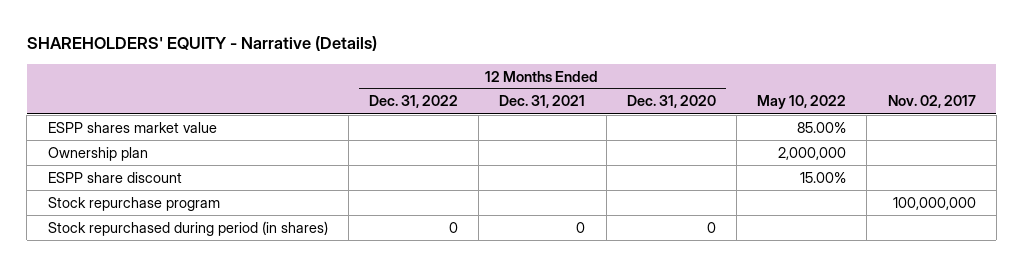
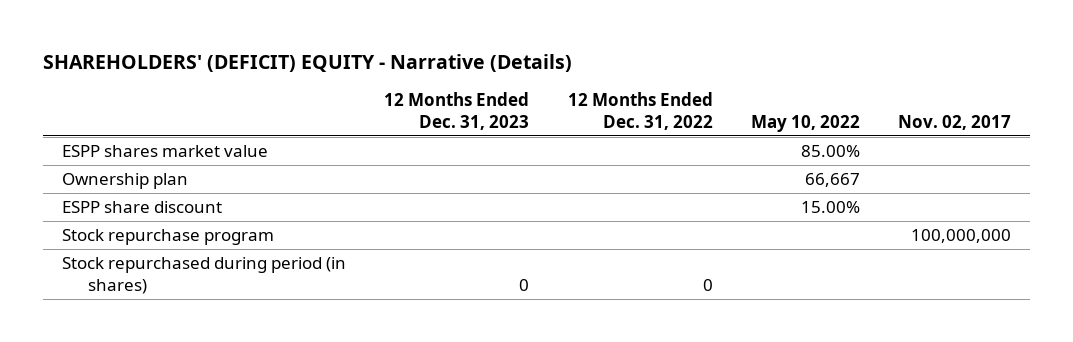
[26,36,377,52] SHAREHOLDERS' EQUITY - Narrative (Details) -> [42,54,572,73] SHAREHOLDERS' (DEFICIT) EQUITY - Narrative (Details)
[499,95,586,109] Dec. 31, 2021 -> none
[626,95,716,109] Dec. 31, 2020 -> none
none -> [384,92,530,130] 12 Months Ended Dec. 31, 2023
[778,146,847,160] 2,000,000 -> [804,173,860,188] 66,667

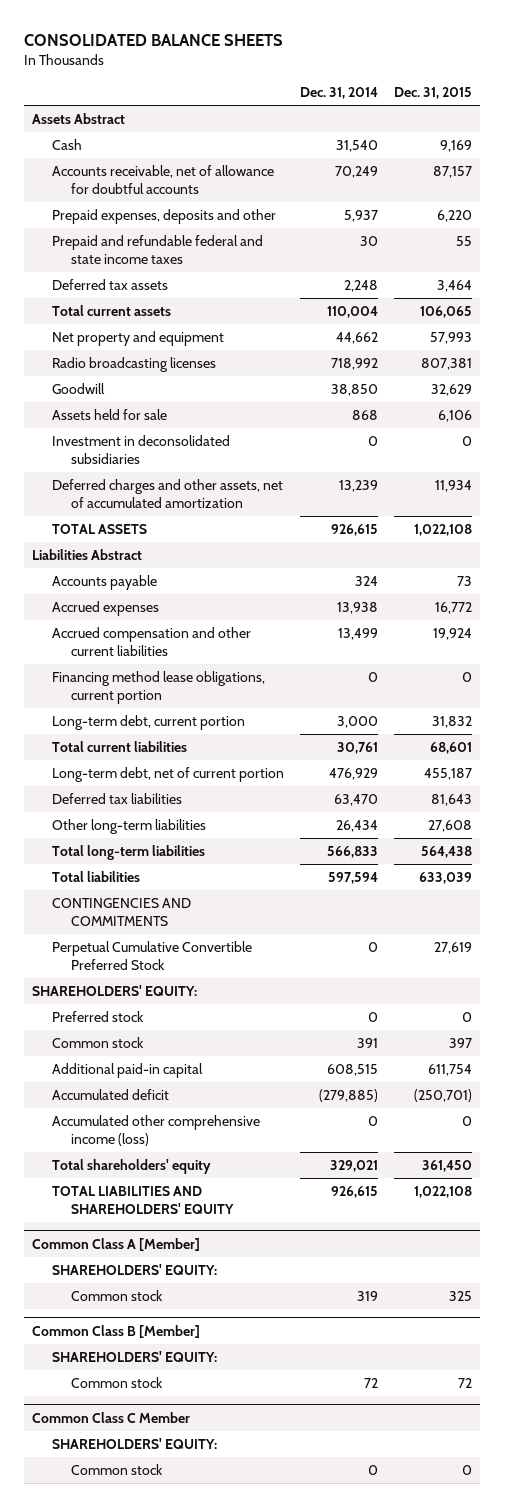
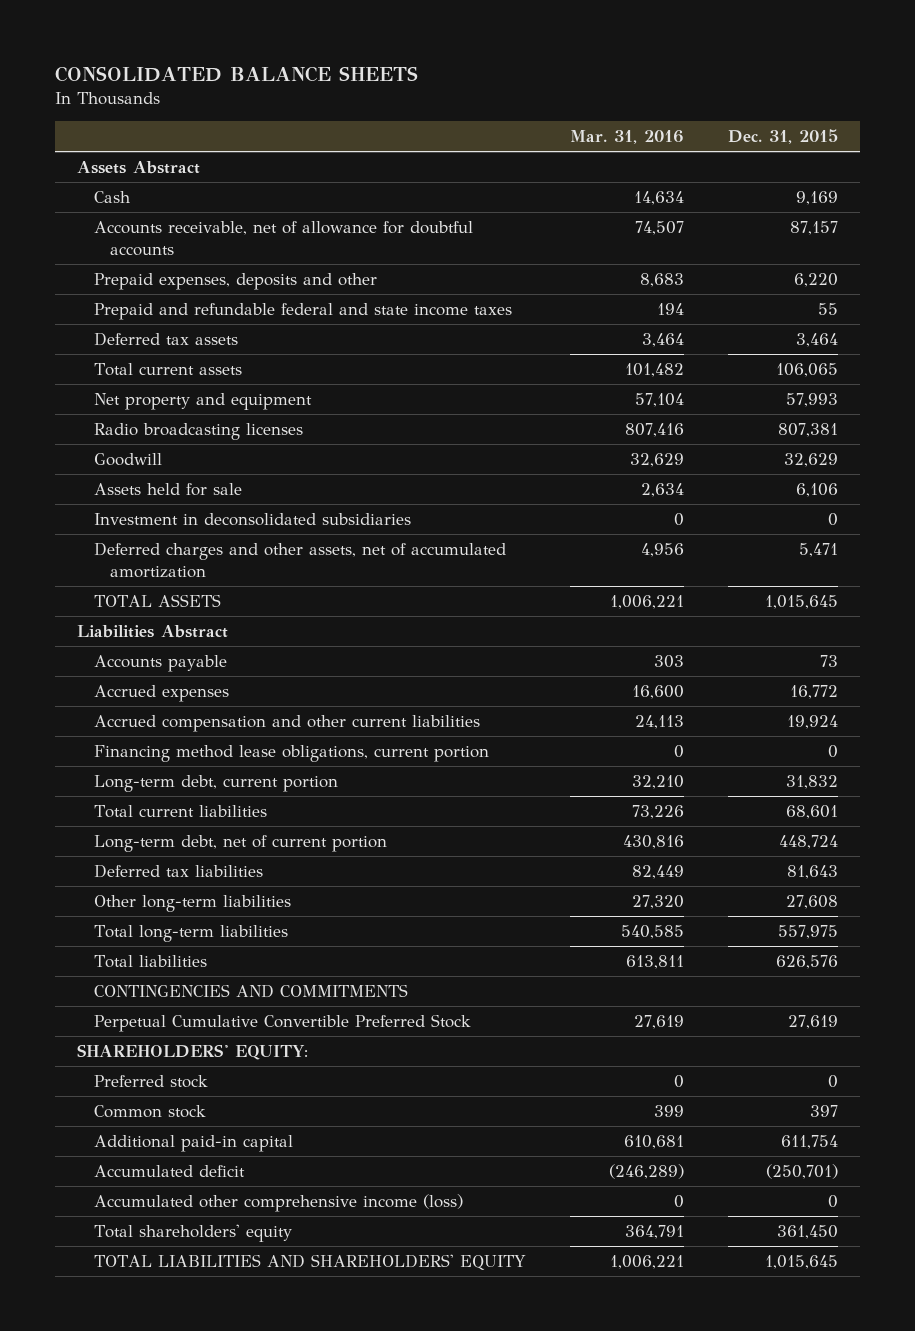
[299,87,378,100] Dec. 31, 2014 -> none
none -> [569,130,684,145] Mar. 31, 2016
[435,479,473,492] 11,934 -> [799,543,839,558] 5,471
[414,523,473,536] 1,022,108 -> [765,595,839,610] 1,015,645
[424,767,473,780] 455,187 -> [779,835,839,850] 448,724
[421,845,473,858] 564,438 -> [778,925,839,940] 557,975
[419,871,473,884] 633,039 -> [776,955,839,970] 626,576
[32,1237,201,1251] Common Class A [Member] -> none
[51,1263,217,1275] SHAREHOLDERS' EQUITY: -> none
[71,1289,164,1301] Common stock -> none
[32,1324,201,1338] Common Class B [Member] -> none
[51,1350,217,1362] SHAREHOLDERS' EQUITY: -> none
[71,1376,164,1388] Common stock -> none
[32,1411,191,1423] Common Class C Member -> none
[51,1437,217,1449] SHAREHOLDERS' EQUITY: -> none
[71,1463,164,1475] Common stock -> none
[414,1185,473,1198] 1,022,108 -> [765,1255,839,1270] 1,015,645

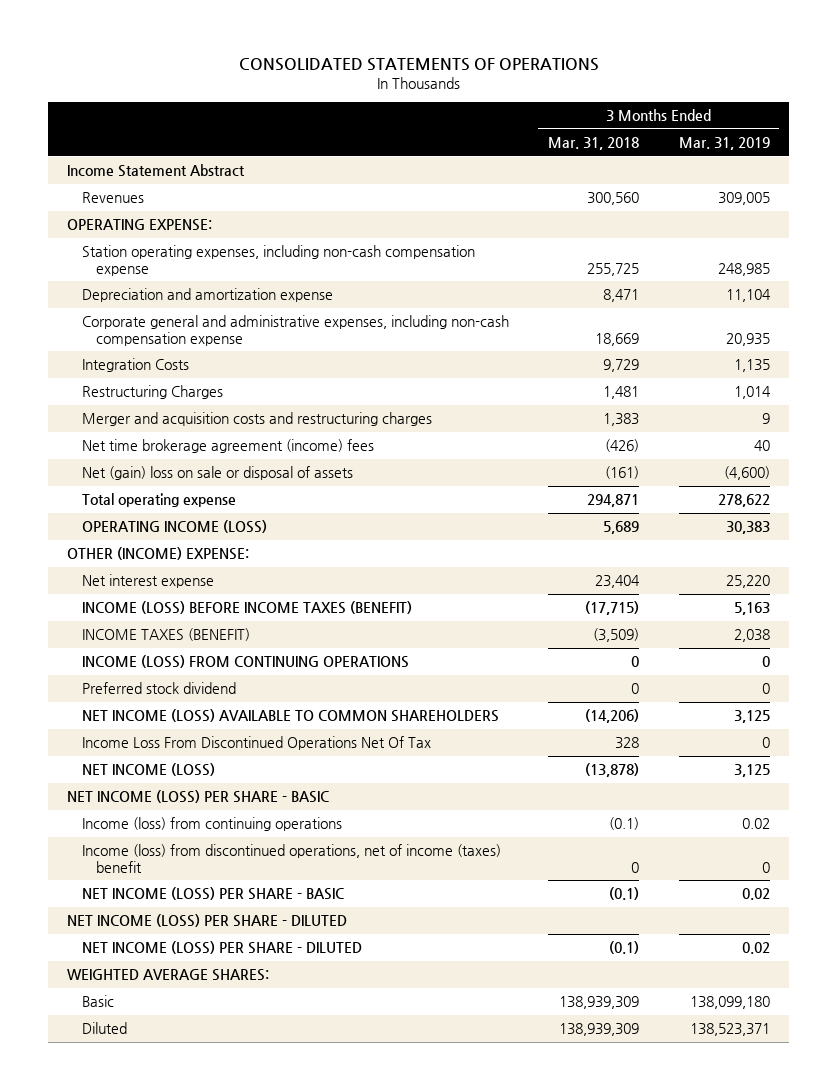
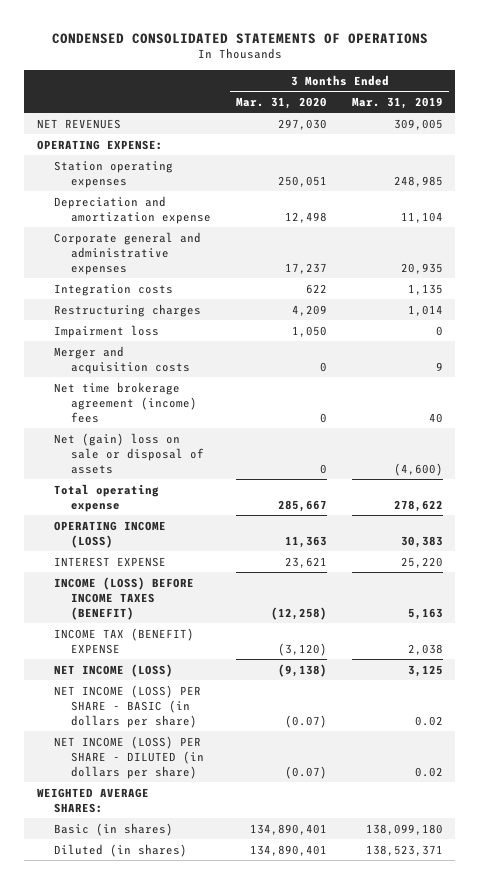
[238,58,599,72] CONSOLIDATED STATEMENTS OF OPERATIONS -> [51,32,428,44] CONDENSED CONSOLIDATED STATEMENTS OF OPERATIONS
[548,137,640,151] Mar. 31, 2018 -> none
none -> [236,96,328,109] Mar. 31, 2020
[67,164,246,178] Income Statement Abstract -> none
[81,192,144,204] Revenues -> [36,118,121,129] NET REVENUES
[81,245,475,276] Station operating expenses, including non-cash compensation expense -> [54,160,174,188] Station operating expenses
[81,315,509,346] Corporate general and administrative expenses, including non-cash compensation expense -> [54,231,202,275] Corporate general and administrative expenses
[81,358,189,373] Integration Costs -> [54,283,174,296] Integration costs
[81,385,223,400] Restructuring Charges -> [54,303,202,317] Restructuring charges
none -> [54,324,160,338] Impairment loss
[81,412,432,427] Merger and acquisition costs and restructuring charges -> [54,345,191,374] Merger and acquisition costs
[67,547,250,561] OTHER (INCOME) EXPENSE: -> none
[81,574,214,589] Net interest expense -> [54,556,167,567] INTEREST EXPENSE
[81,655,409,669] INCOME (LOSS) FROM CONTINUING OPERATIONS -> none
[81,682,236,695] Preferred stock dividend -> none
[81,709,499,723] NET INCOME (LOSS) AVAILABLE TO COMMON SHAREHOLDERS -> none
[81,736,431,751] Income Loss From Discontinued Operations Net Of Tax -> none
[81,628,250,642] INCOME TAXES (BENEFIT) -> [54,627,195,654] INCOME TAX (BENEFIT) EXPENSE
[67,790,330,804] NET INCOME (LOSS) PER SHARE - BASIC -> none
[81,817,342,832] Income (loss) from continuing operations -> none
[81,844,501,873] Income (loss) from discontinued operations, net of income (taxes) benefit -> none
[67,914,348,928] NET INCOME (LOSS) PER SHARE - DILUTED -> none
[81,887,344,901] NET INCOME (LOSS) PER SHARE - BASIC -> [54,684,202,728] NET INCOME (LOSS) PER SHARE - BASIC (in dollars per share)
[81,941,362,955] NET INCOME (LOSS) PER SHARE - DILUTED -> [54,735,205,779] NET INCOME (LOSS) PER SHARE - DILUTED (in dollars per share)
[81,995,114,1008] Basic -> [54,822,174,836] Basic (in shares)
[81,1022,127,1035] Diluted -> [54,843,188,857] Diluted (in shares)

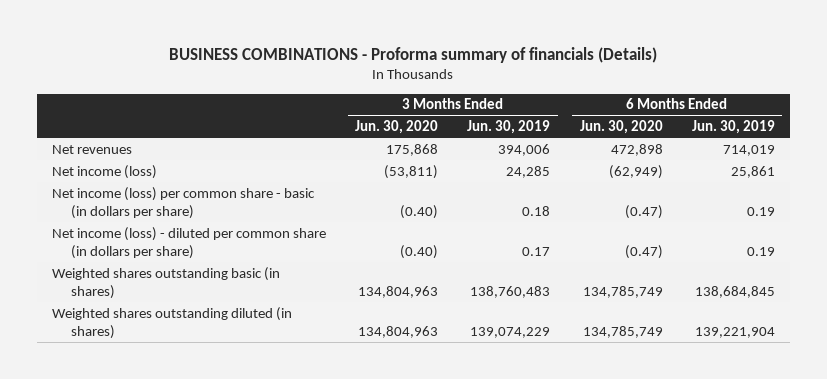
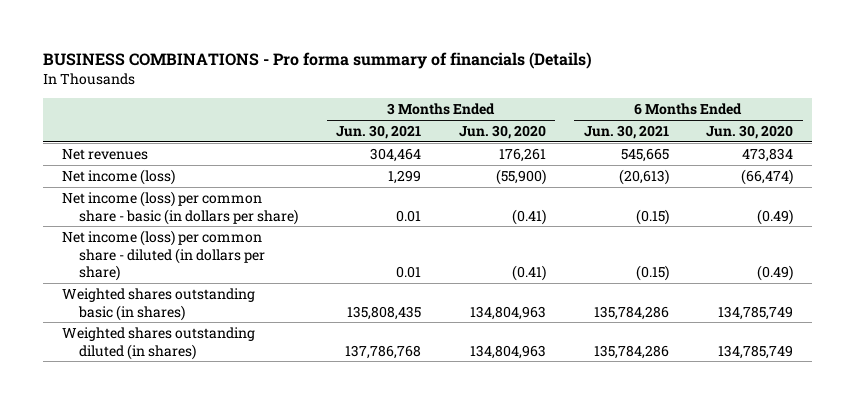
[169,46,658,63] BUSINESS COMBINATIONS - Proforma summary of financials (Details) -> [43,52,593,70] BUSINESS COMBINATIONS - Pro forma summary of financials (Details)
[467,120,551,135] Jun. 30, 2019 -> none
[691,120,775,135] Jun. 30, 2019 -> none
none -> [335,125,421,140] Jun. 30, 2021
none -> [583,125,669,140] Jun. 30, 2021
[386,143,439,156] 175,868 -> [498,148,546,163] 176,261
[610,143,663,156] 472,898 -> [742,148,794,163] 473,834
[384,164,439,179] (53,811) -> [495,169,546,186] (55,900)
[608,164,663,179] (62,949) -> [741,169,794,186] (66,474)
[400,204,439,219] (0.40) -> [511,208,546,225] (0.41)
[624,204,663,219] (0.47) -> [757,208,794,225] (0.49)
[51,226,326,259] Net income (loss) - diluted per common share (in dollars per share) -> [62,230,266,282] Net income (loss) per common share - diluted (in dollars per share)
[400,244,439,259] (0.40) -> [511,265,546,282] (0.41)
[624,244,663,259] (0.47) -> [757,265,794,282] (0.49)

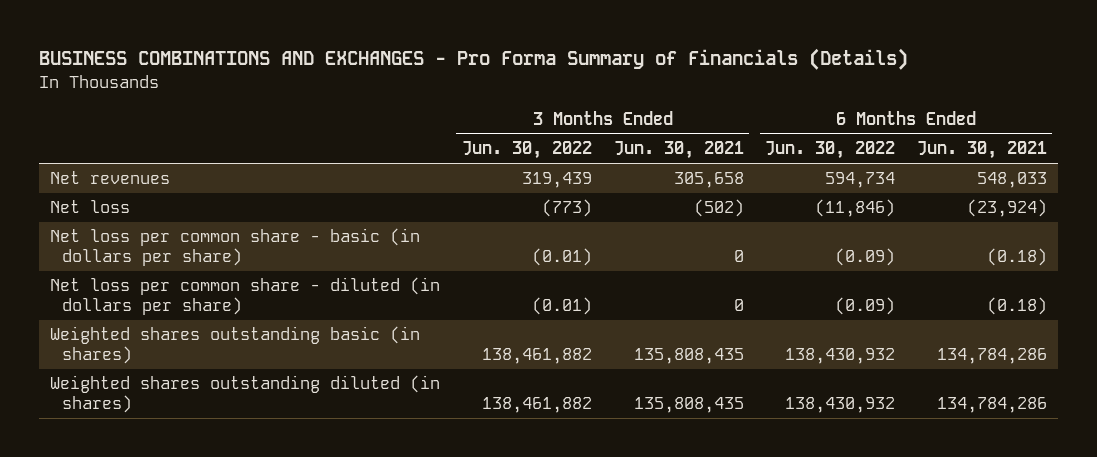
[43,52,593,70] BUSINESS COMBINATIONS - Pro forma summary of financials (Details) -> [39,48,909,71] BUSINESS COMBINATIONS AND EXCHANGES - Pro Forma Summary of Financials (Details)
[458,125,546,140] Jun. 30, 2020 -> none
[706,125,794,140] Jun. 30, 2020 -> none
none -> [461,141,592,160] Jun. 30, 2022
none -> [765,141,896,160] Jun. 30, 2022
[369,148,421,163] 304,464 -> [673,172,744,189] 305,658
[620,148,669,163] 545,665 -> [976,172,1047,189] 548,033
[62,169,176,186] Net income (loss) -> [50,200,131,214] Net loss
[387,170,421,185] 1,299 -> [693,199,744,218] (502)
[618,169,669,186] (20,613) -> [966,199,1047,218] (23,924)
[62,191,299,225] Net income (loss) per common share - basic (in dollars per share) -> [50,228,421,267] Net loss per common share - basic (in dollars per share)
[395,209,421,222] 0.01 -> [733,250,744,263] 0
[635,208,669,225] (0.15) -> [986,248,1047,267] (0.18)
[62,230,266,282] Net income (loss) per common share - diluted (in dollars per share) -> [50,277,441,316] Net loss per common share - diluted (in dollars per share)
[395,266,421,279] 0.01 -> [733,299,744,312] 0
[635,265,669,282] (0.15) -> [986,297,1047,316] (0.18)
[593,305,669,320] 135,784,286 -> [936,348,1047,365] 134,784,286
[344,344,421,359] 137,786,768 -> [633,397,744,414] 135,808,435
[593,344,669,359] 135,784,286 -> [936,397,1047,414] 134,784,286

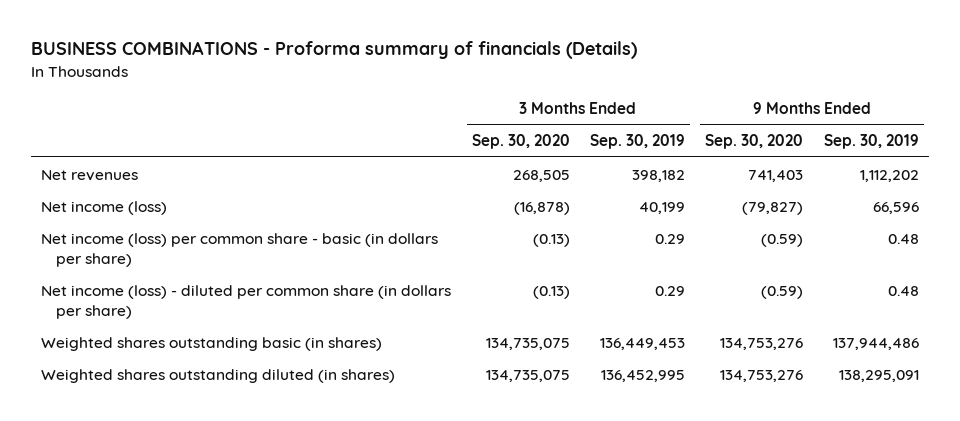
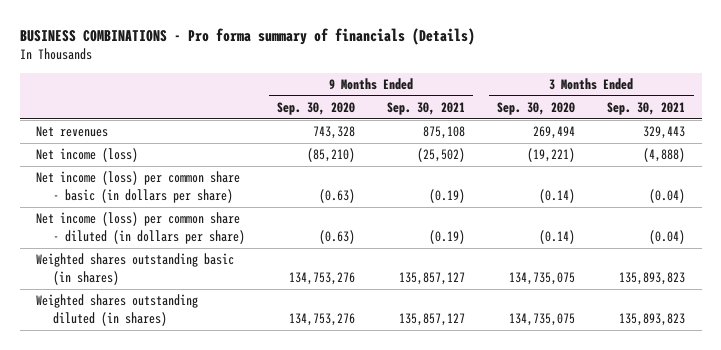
[31,41,638,60] BUSINESS COMBINATIONS - Proforma summary of financials (Details) -> [19,27,475,45] BUSINESS COMBINATIONS - Pro forma summary of financials (Details)
[590,134,686,150] Sep. 30, 2019 -> none
[823,134,919,150] Sep. 30, 2019 -> none
none -> [387,102,466,116] Sep. 30, 2021
none -> [607,102,686,116] Sep. 30, 2021
[512,169,570,182] 268,505 -> [533,126,576,140] 269,494
[748,169,804,182] 741,403 -> [312,126,355,140] 743,328
[513,201,570,215] (16,878) -> [527,148,576,163] (19,221)
[742,201,804,215] (79,827) -> [306,148,355,163] (85,210)
[532,233,570,247] (0.13) -> [539,188,576,203] (0.14)
[761,233,804,247] (0.59) -> [318,188,355,203] (0.63)
[41,284,452,319] Net income (loss) - diluted per common share (in dollars per share) -> [35,212,245,244] Net income (loss) per common share - diluted (in dollars per share)
[532,285,570,299] (0.13) -> [539,229,576,244] (0.14)
[761,285,804,299] (0.59) -> [318,229,355,244] (0.63)

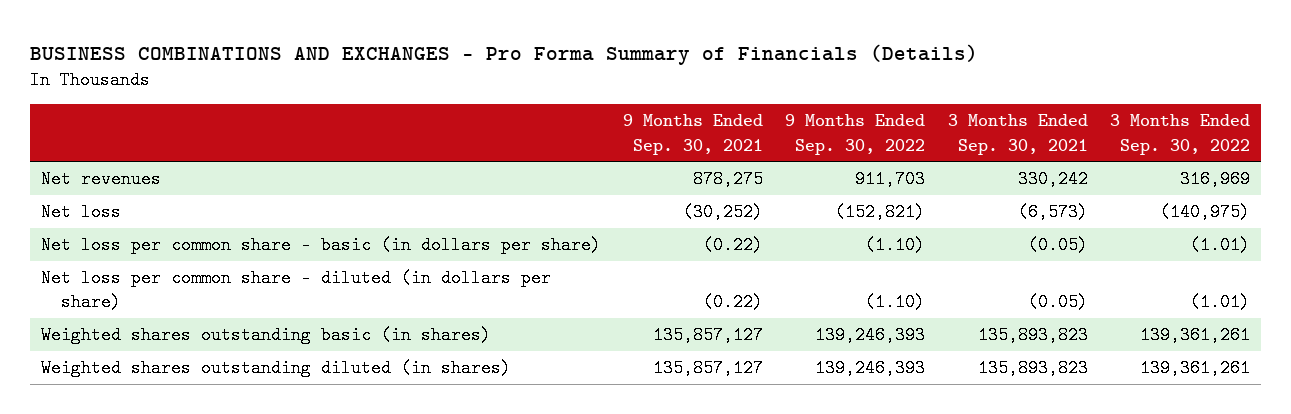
[19,27,475,45] BUSINESS COMBINATIONS - Pro forma summary of financials (Details) -> [30,43,979,65] BUSINESS COMBINATIONS AND EXCHANGES - Pro Forma Summary of Financials (Details)
[276,102,355,116] Sep. 30, 2020 -> none
[497,102,576,116] Sep. 30, 2020 -> none
none -> [785,114,926,155] 9 Months Ended Sep. 30, 2022
none -> [1109,114,1250,155] 3 Months Ended Sep. 30, 2022
[423,126,466,140] 875,108 -> [693,170,764,189] 878,275
[643,126,686,140] 329,443 -> [1017,170,1088,189] 330,242
[35,148,138,163] Net income (loss) -> [41,203,122,222] Net loss
[417,148,466,163] (25,502) -> [683,203,764,222] (30,252)
[643,148,686,163] (4,888) -> [1017,203,1088,222] (6,573)
[35,171,240,203] Net income (loss) per common share - basic (in dollars per share) -> [41,236,602,255] Net loss per common share - basic (in dollars per share)
[429,188,466,203] (0.19) -> [703,236,764,255] (0.22)
[649,188,686,203] (0.04) -> [1027,236,1088,255] (0.05)
[35,212,245,244] Net income (loss) per common share - diluted (in dollars per share) -> [41,269,552,312] Net loss per common share - diluted (in dollars per share)
[429,229,466,244] (0.19) -> [703,293,764,312] (0.22)
[649,229,686,244] (0.04) -> [1027,293,1088,312] (0.05)

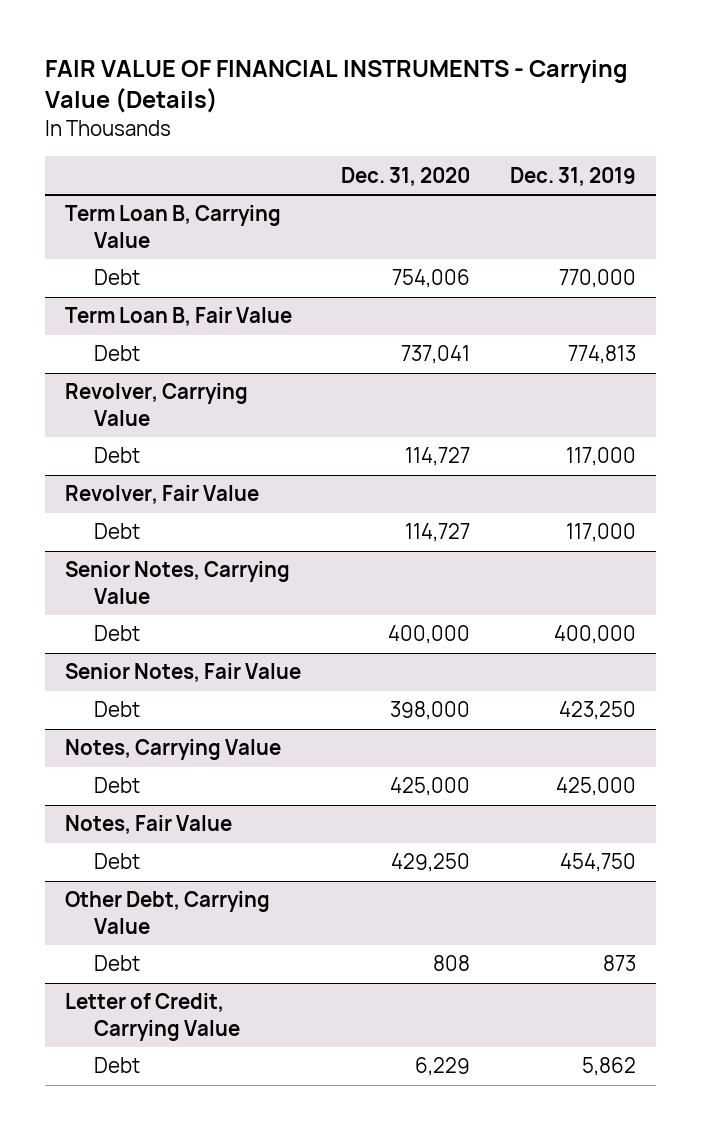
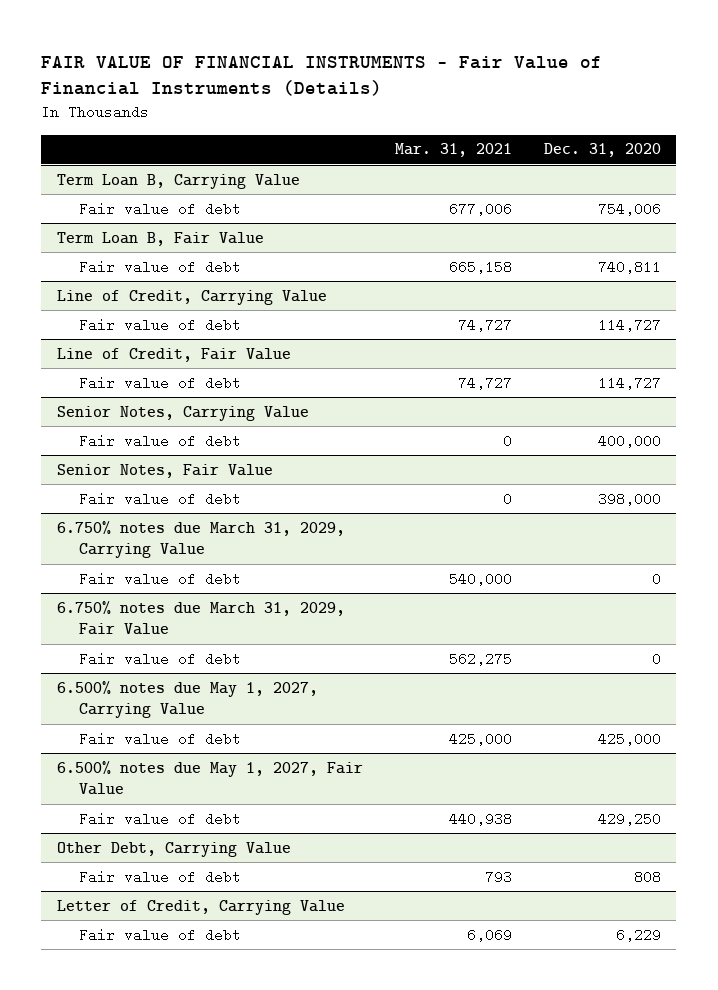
[45,59,628,114] FAIR VALUE OF FINANCIAL INSTRUMENTS - Carrying Value (Details) -> [41,55,603,97] FAIR VALUE OF FINANCIAL INSTRUMENTS - Fair Value of Financial Instruments (Details)
[510,166,637,186] Dec. 31, 2019 -> none
none -> [394,143,512,158] Mar. 31, 2021
[93,269,140,286] Debt -> [79,201,242,216] Fair value of debt
[65,383,249,426] Revolver, Carrying Value -> none
[65,485,260,505] Revolver, Fair Value -> none
[93,345,140,362] Debt -> [79,259,242,274] Fair value of debt
[401,345,471,365] 737,041 -> [597,259,661,274] 740,811
none -> [57,289,328,305] Line of Credit, Carrying Value
[93,447,140,464] Debt -> [79,317,242,332] Fair value of debt
none -> [57,347,292,362] Line of Credit, Fair Value
[93,523,140,540] Debt -> [79,375,242,390] Fair value of debt
[93,625,140,642] Debt -> [79,433,242,448] Fair value of debt
[65,739,282,761] Notes, Carrying Value -> none
[65,815,233,835] Notes, Fair Value -> none
[93,701,140,718] Debt -> [79,491,242,506] Fair value of debt
none -> [57,520,346,559] 6.750% notes due March 31, 2029, Carrying Value
[93,777,140,794] Debt -> [79,571,242,586] Fair value of debt
[390,777,471,797] 425,000 -> [651,571,661,586] 0
none -> [57,600,346,636] 6.750% notes due March 31, 2029, Fair Value
[93,853,140,870] Debt -> [79,651,242,666] Fair value of debt
[391,853,471,873] 429,250 -> [651,651,661,666] 0
none -> [57,680,319,719] 6.500% notes due May 1, 2027, Carrying Value
none -> [79,731,242,746] Fair value of debt
none -> [57,760,364,796] 6.500% notes due May 1, 2027, Fair Value
none -> [79,811,242,826] Fair value of debt
[93,955,140,972] Debt -> [79,869,242,884] Fair value of debt
[93,1057,140,1074] Debt -> [79,927,242,942] Fair value of debt

